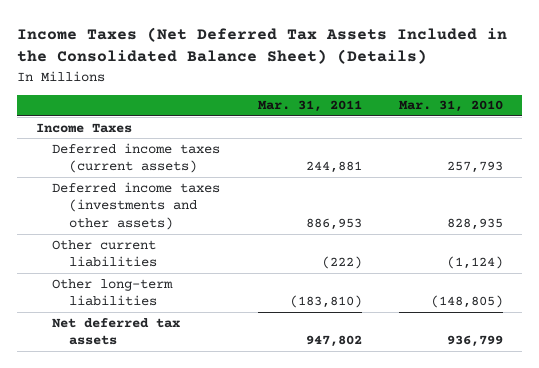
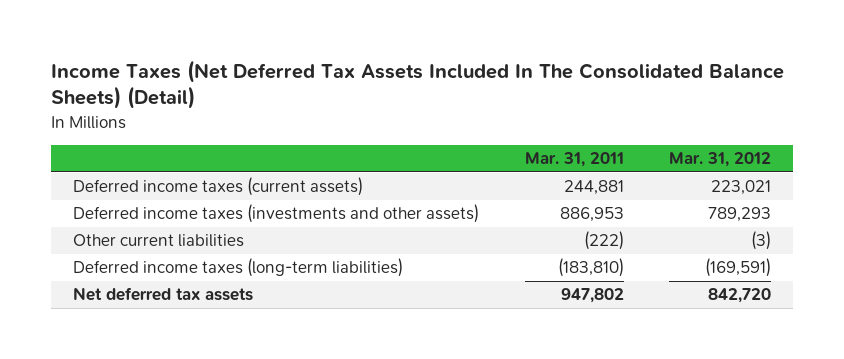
[17,27,508,65] Income Taxes (Net Deferred Tax Assets Included in the Consolidated Balance Sheet) (Details) -> [50,59,784,110] Income Taxes (Net Deferred Tax Assets Included In The Consolidated Balance Sheets) (Detail)
[398,100,503,113] Mar. 31, 2010 -> none
none -> [668,152,771,168] Mar. 31, 2012
[35,122,132,133] Income Taxes -> none
[52,278,174,307] Other long-term liabilities -> [73,258,404,278] Deferred income taxes (long-term liabilities)

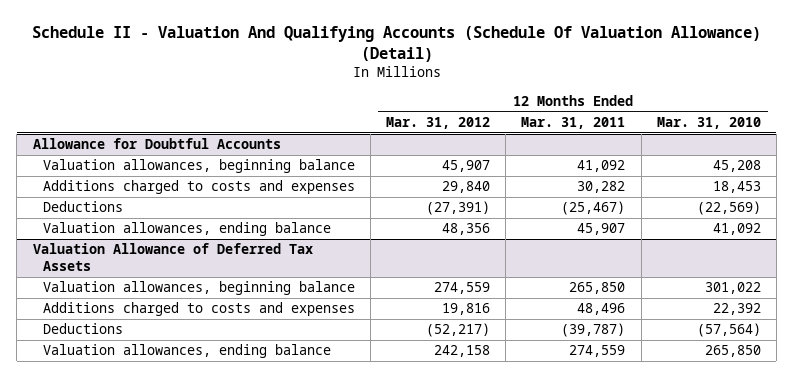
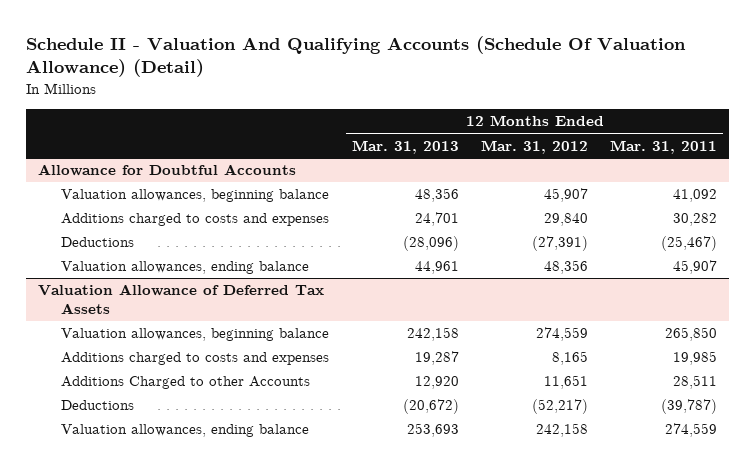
[656,116,761,129] Mar. 31, 2010 -> none
none -> [351,139,459,154] Mar. 31, 2013
[442,303,491,316] 19,816 -> [552,351,589,366] 8,165
[577,303,626,316] 48,496 -> [673,351,718,366] 19,985
none -> [61,376,311,390] Additions Charged to other Accounts

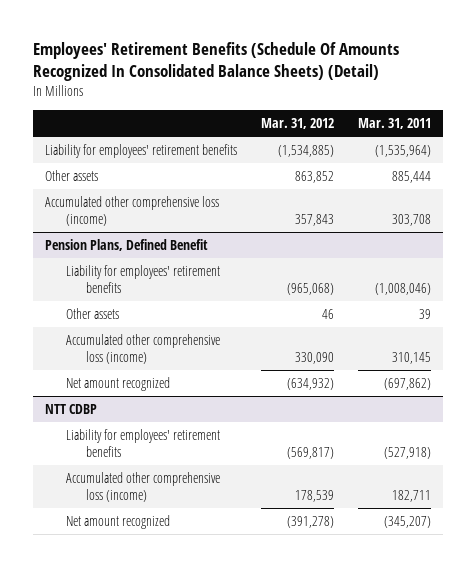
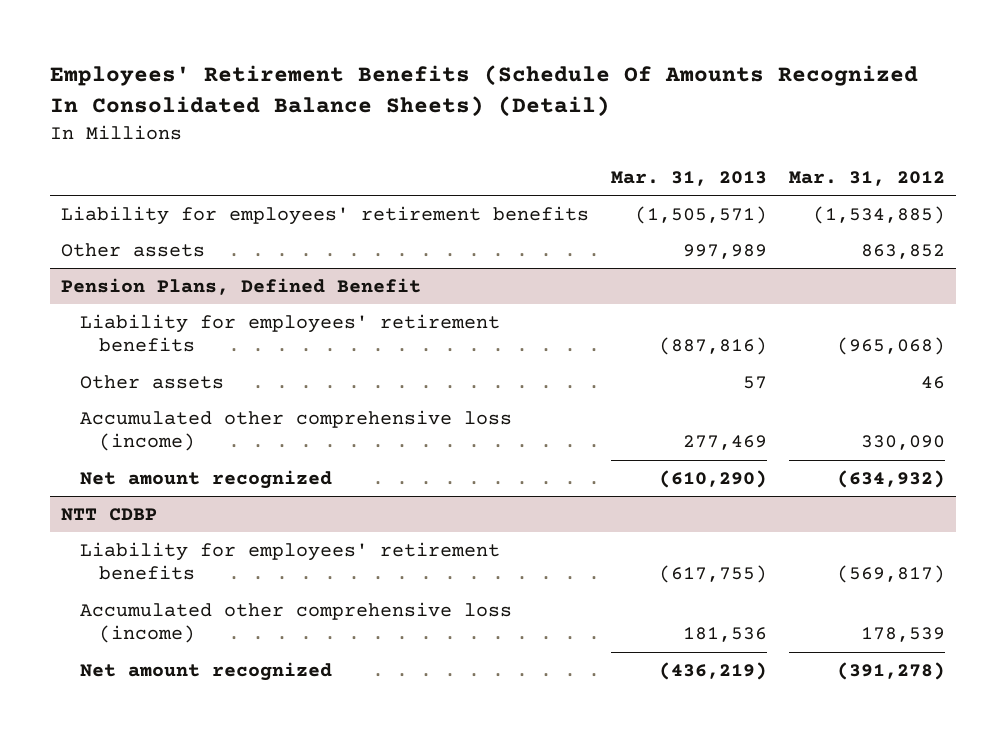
[358,118,432,130] Mar. 31, 2011 -> none
none -> [611,170,768,186] Mar. 31, 2013
[44,195,219,227] Accumulated other comprehensive loss (income) -> none

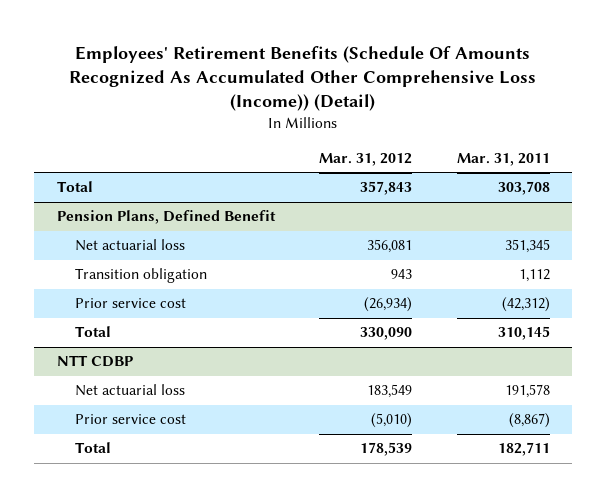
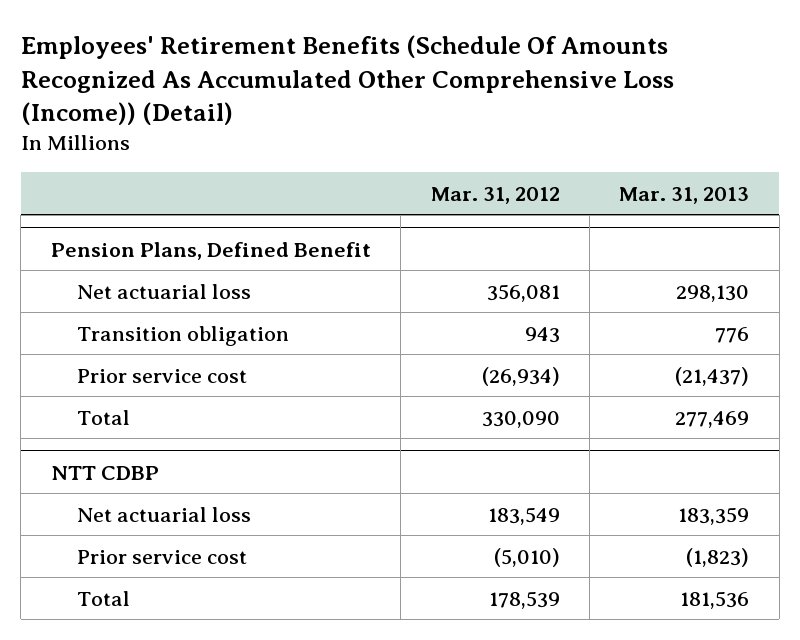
[457,153,551,167] Mar. 31, 2011 -> none
none -> [619,186,750,204] Mar. 31, 2013
[56,181,93,193] Total -> none

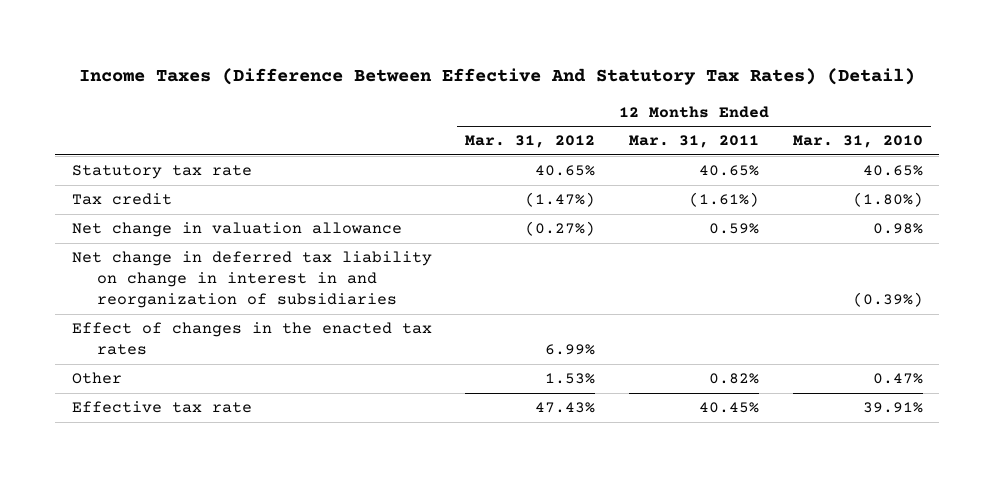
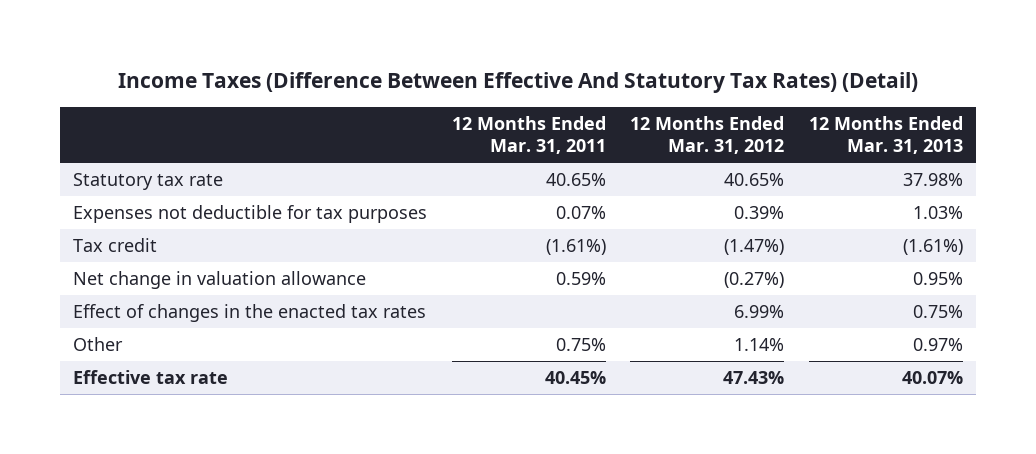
[792,135,923,149] Mar. 31, 2010 -> none
none -> [809,115,964,155] 12 Months Ended Mar. 31, 2013
none -> [72,205,427,224] Expenses not deductible for tax purposes
[71,251,432,309] Net change in deferred tax liability on change in interest in and reorganization of subsidiaries -> none
[545,373,596,385] 1.53% -> [734,338,785,352] 1.14%
[708,373,759,385] 0.82% -> [555,338,606,352] 0.75%

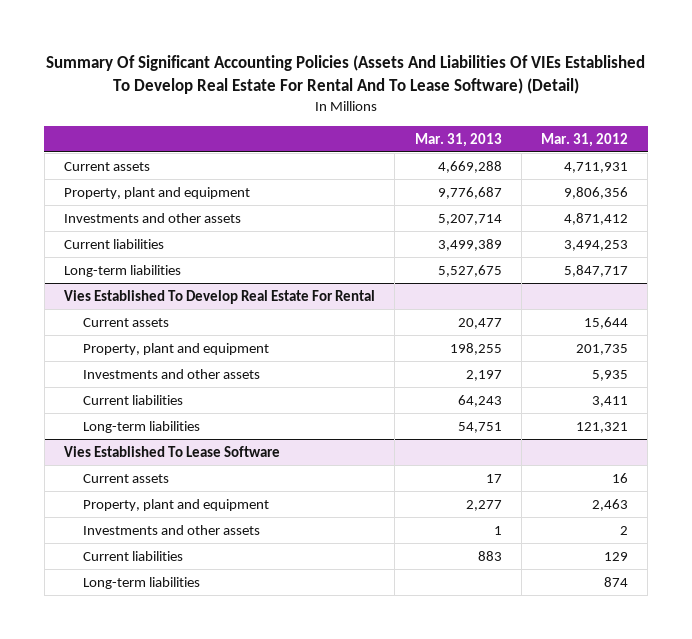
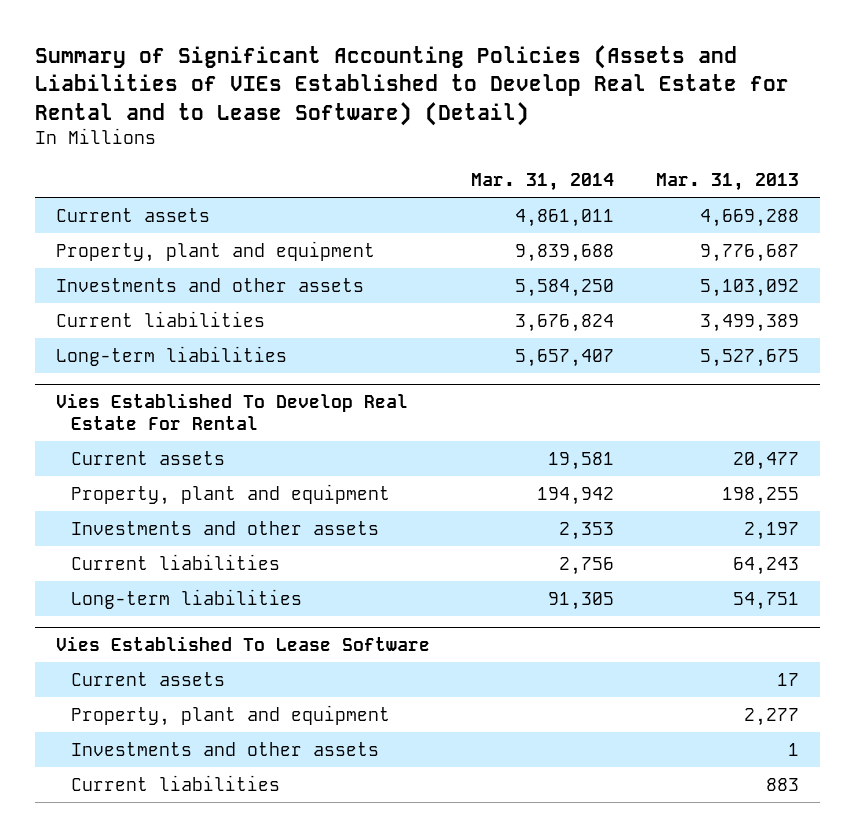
[46,54,646,94] Summary Of Significant Accounting Policies (Assets And Liabilities Of VIEs Established To Develop Real Estate For Rental And To Lease Software) (Detail) -> [34,45,789,126] Summary of Significant Accounting Policies (Assets and Liabilities of VIEs Established to Develop Real Estate for Rental and to Lease Software) (Detail)
[541,132,629,147] Mar. 31, 2012 -> none
none -> [471,173,615,192] Mar. 31, 2014
[437,213,502,225] 5,207,714 -> [700,278,800,297] 5,103,092
[82,576,200,589] Long-term liabilities -> none

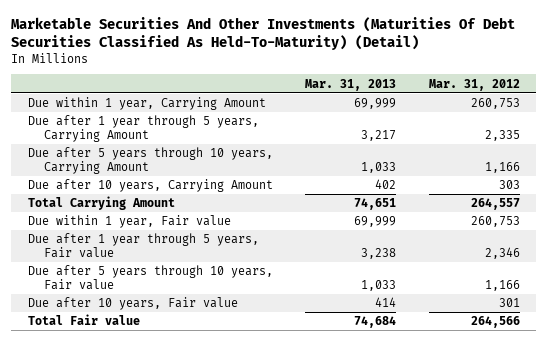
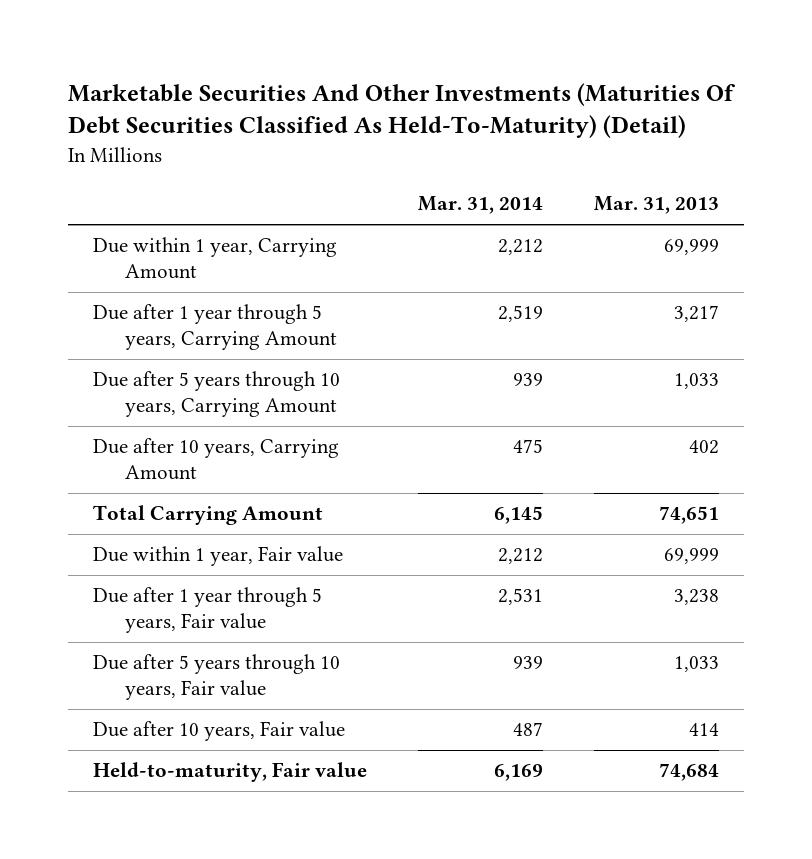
[428,78,520,91] Mar. 31, 2012 -> none
none -> [418,196,544,215] Mar. 31, 2014
[27,314,140,326] Total Fair value -> [93,762,368,783] Held-to-maturity, Fair value

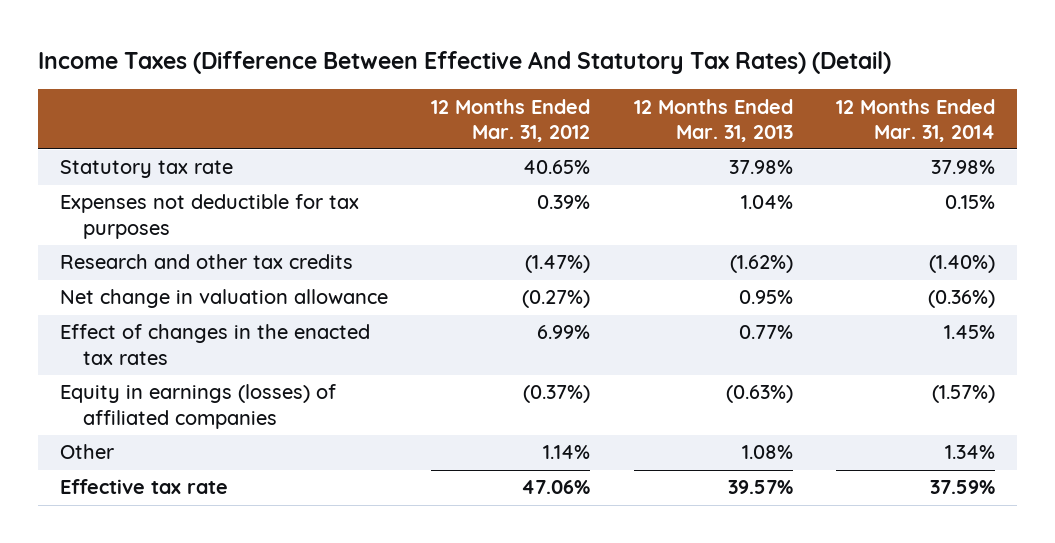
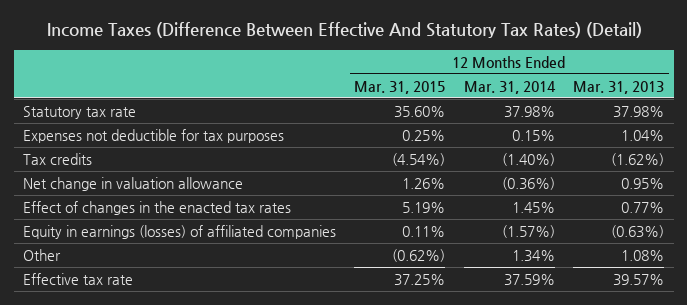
[431,98,591,142] 12 Months Ended Mar. 31, 2012 -> none
none -> [354,80,446,94] Mar. 31, 2015
[59,254,353,270] Research and other tax credits -> [22,152,92,165] Tax credits

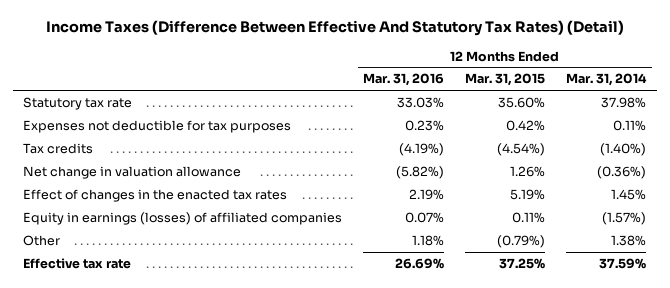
[573,80,665,94] Mar. 31, 2013 -> none
none -> [363,73,445,87] Mar. 31, 2016
[402,129,446,141] 0.25% -> [506,119,546,131] 0.42%
[511,129,555,141] 0.15% -> [613,119,647,131] 0.11%
[392,248,446,262] (0.62%) -> [497,234,546,248] (0.79%)
[511,249,555,262] 1.34% -> [611,234,647,246] 1.38%

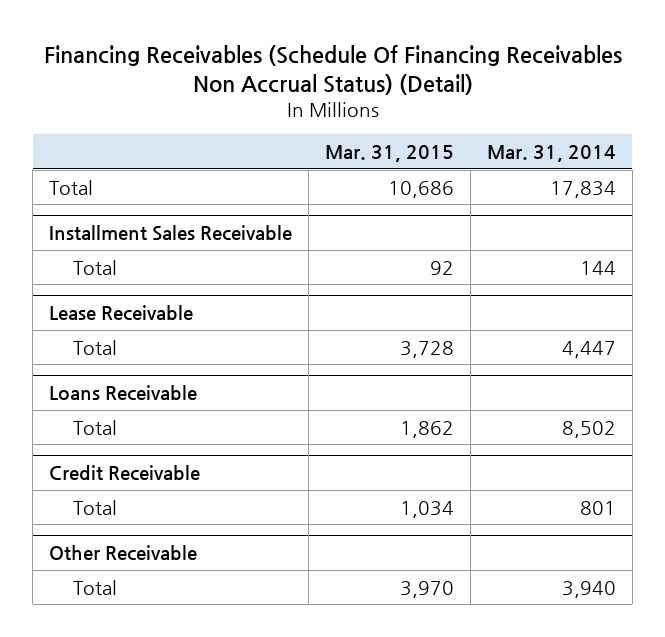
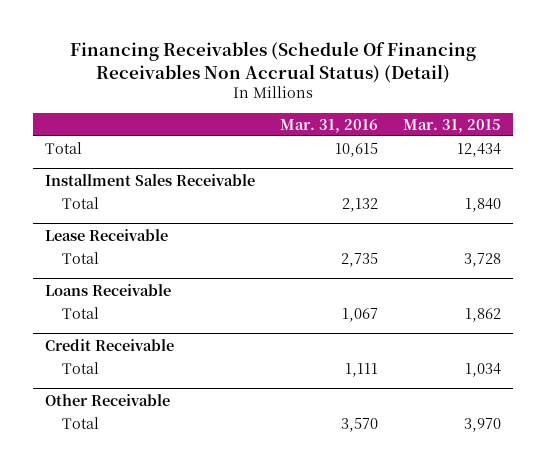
[486,145,616,163] Mar. 31, 2014 -> none
none -> [280,118,379,133] Mar. 31, 2016
[388,180,455,198] 10,686 -> [456,142,501,157] 12,434
[430,260,455,275] 92 -> [464,197,501,212] 1,840

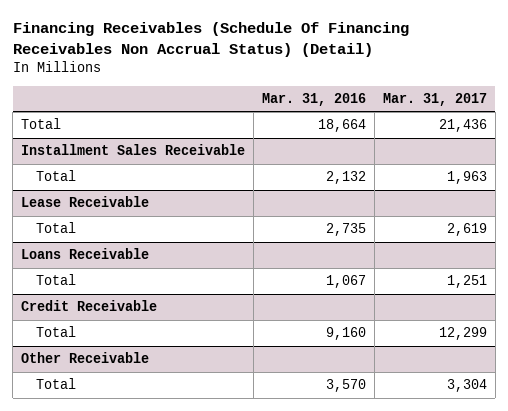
[402,118,501,133] Mar. 31, 2015 -> none
none -> [382,92,487,106] Mar. 31, 2017
[335,142,379,157] 10,615 -> [317,119,366,133] 18,664
[345,362,379,377] 1,111 -> [325,327,366,341] 9,160

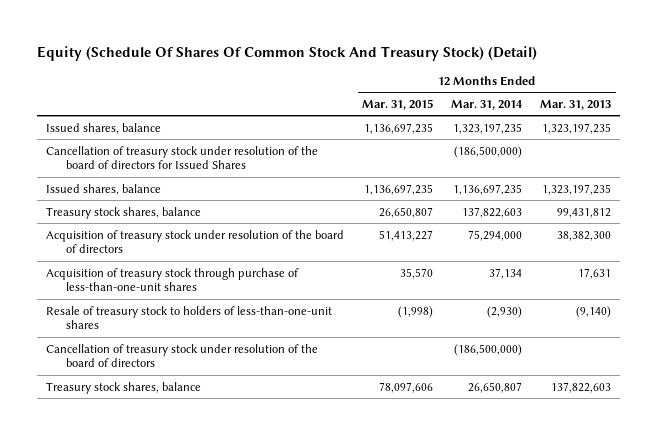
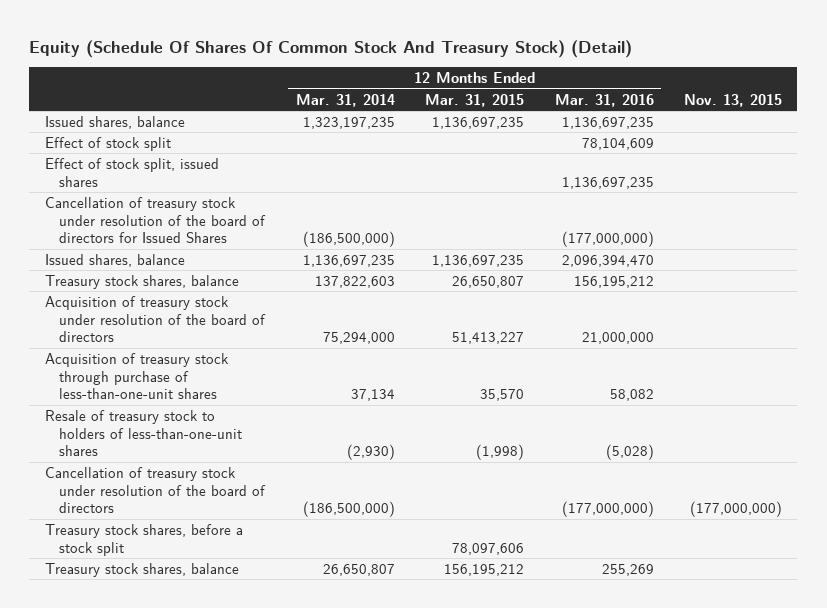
[540,100,612,111] Mar. 31, 2013 -> none
none -> [554,93,654,107] Mar. 31, 2016
none -> [684,93,783,107] Nov. 13, 2015
none -> [44,136,171,151] Effect of stock split
none -> [44,157,219,187] Effect of stock split, issued shares
none -> [44,523,243,556] Treasury stock shares, before a stock split
[379,381,434,393] 78,097,606 -> [444,563,525,576] 156,195,212

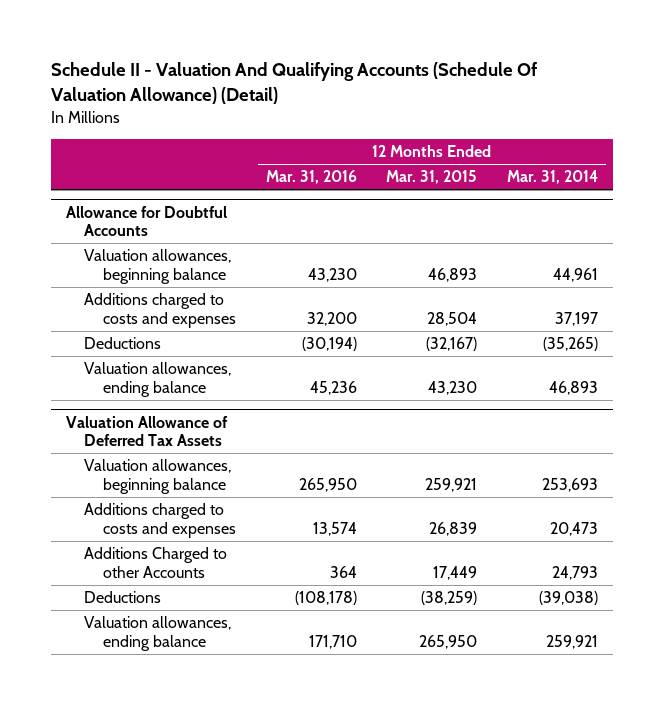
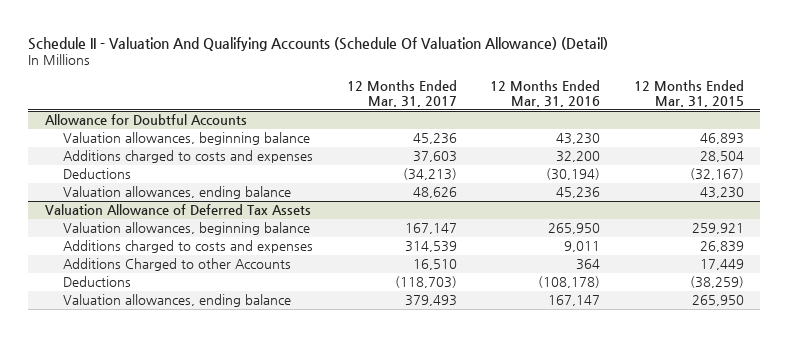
[507,170,599,185] Mar. 31, 2014 -> none
none -> [346,80,457,107] 12 Months Ended Mar. 31, 2017
[312,521,357,536] 13,574 -> [564,241,601,253] 9,011
[308,634,357,649] 171,710 -> [548,295,601,307] 167,147

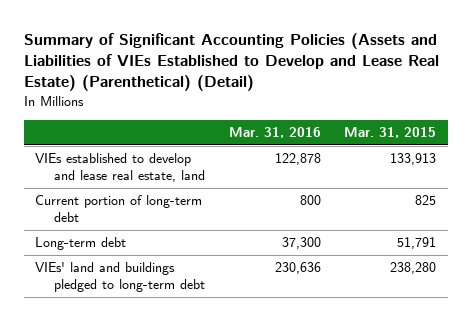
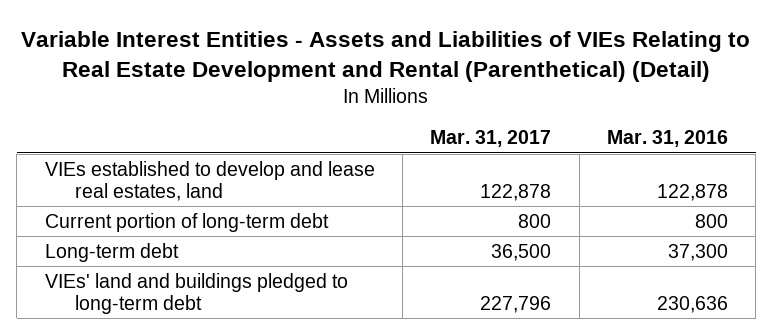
[23,32,439,92] Summary of Significant Accounting Policies (Assets and Liabilities of VIEs Established to Develop and Lease Real Estate) (Parenthetical) (Detail) -> [21,31,751,83] Variable Interest Entities - Assets and Liabilities of VIEs Relating to Real Estate Development and Rental (Parenthetical) (Detail)
[344,127,437,139] Mar. 31, 2015 -> none
none -> [430,130,552,148] Mar. 31, 2017
[35,153,205,182] VIEs established to develop and lease real estate, land -> [44,160,375,201] VIEs established to develop and lease real estates, land

